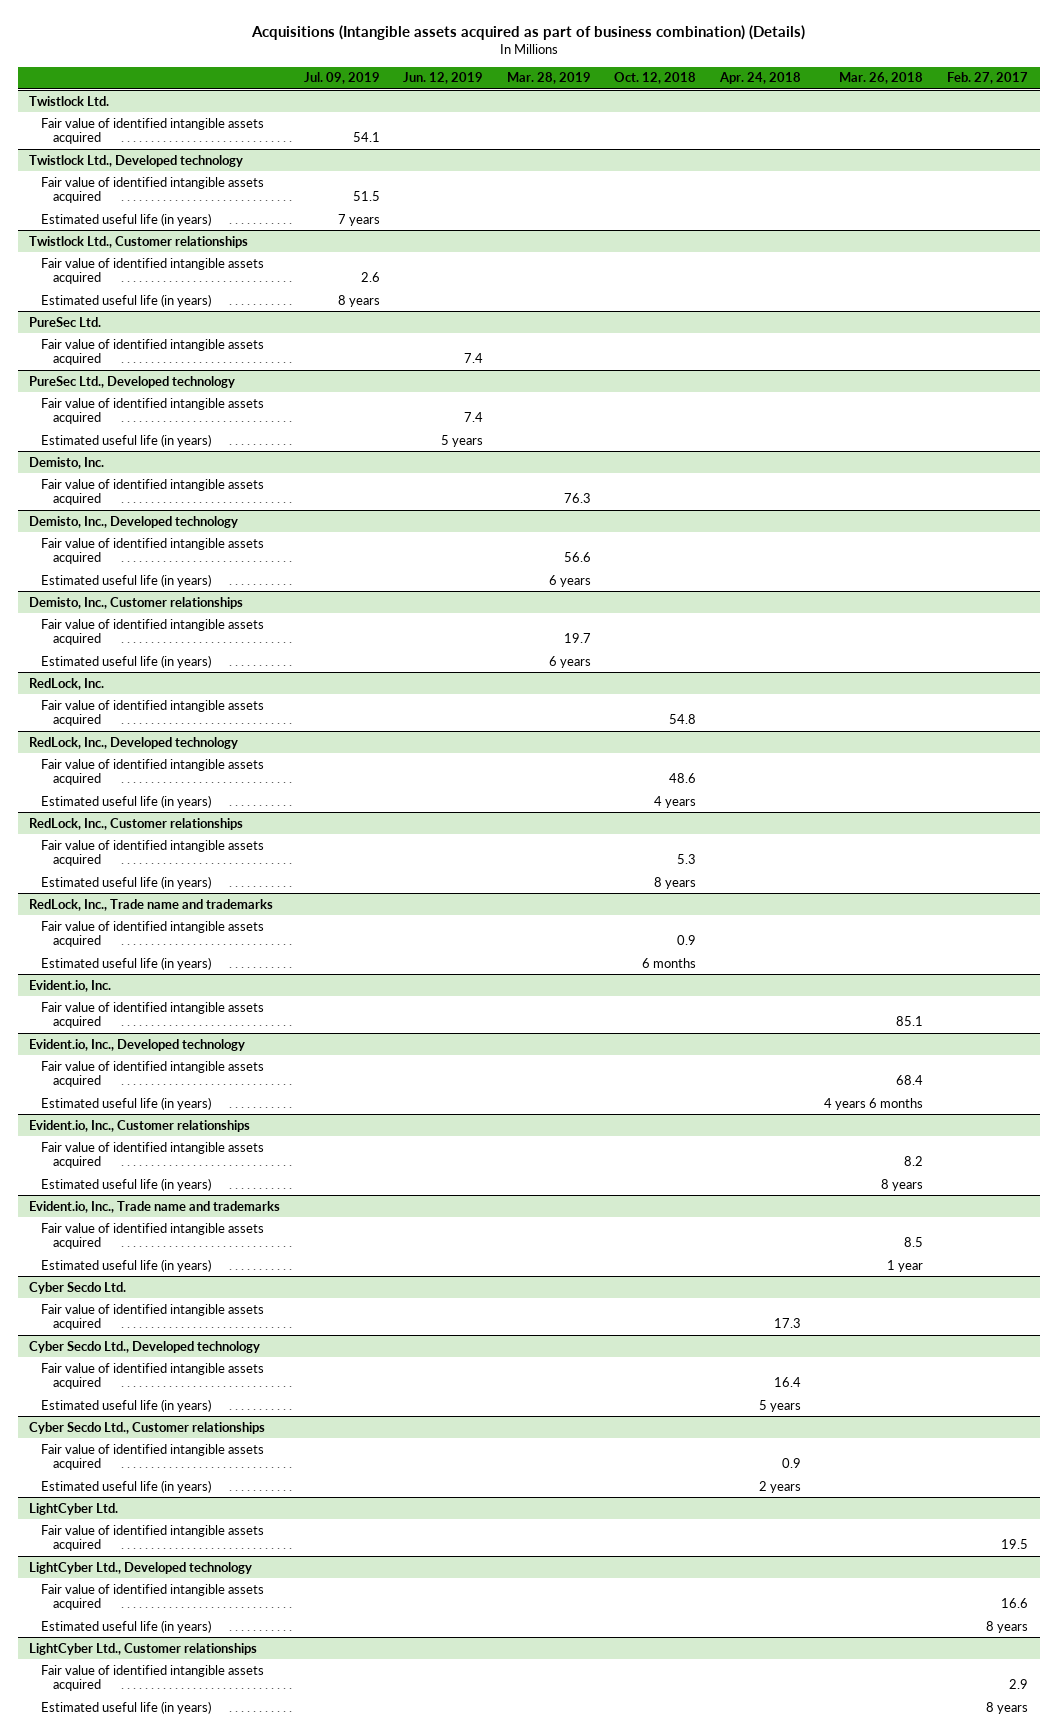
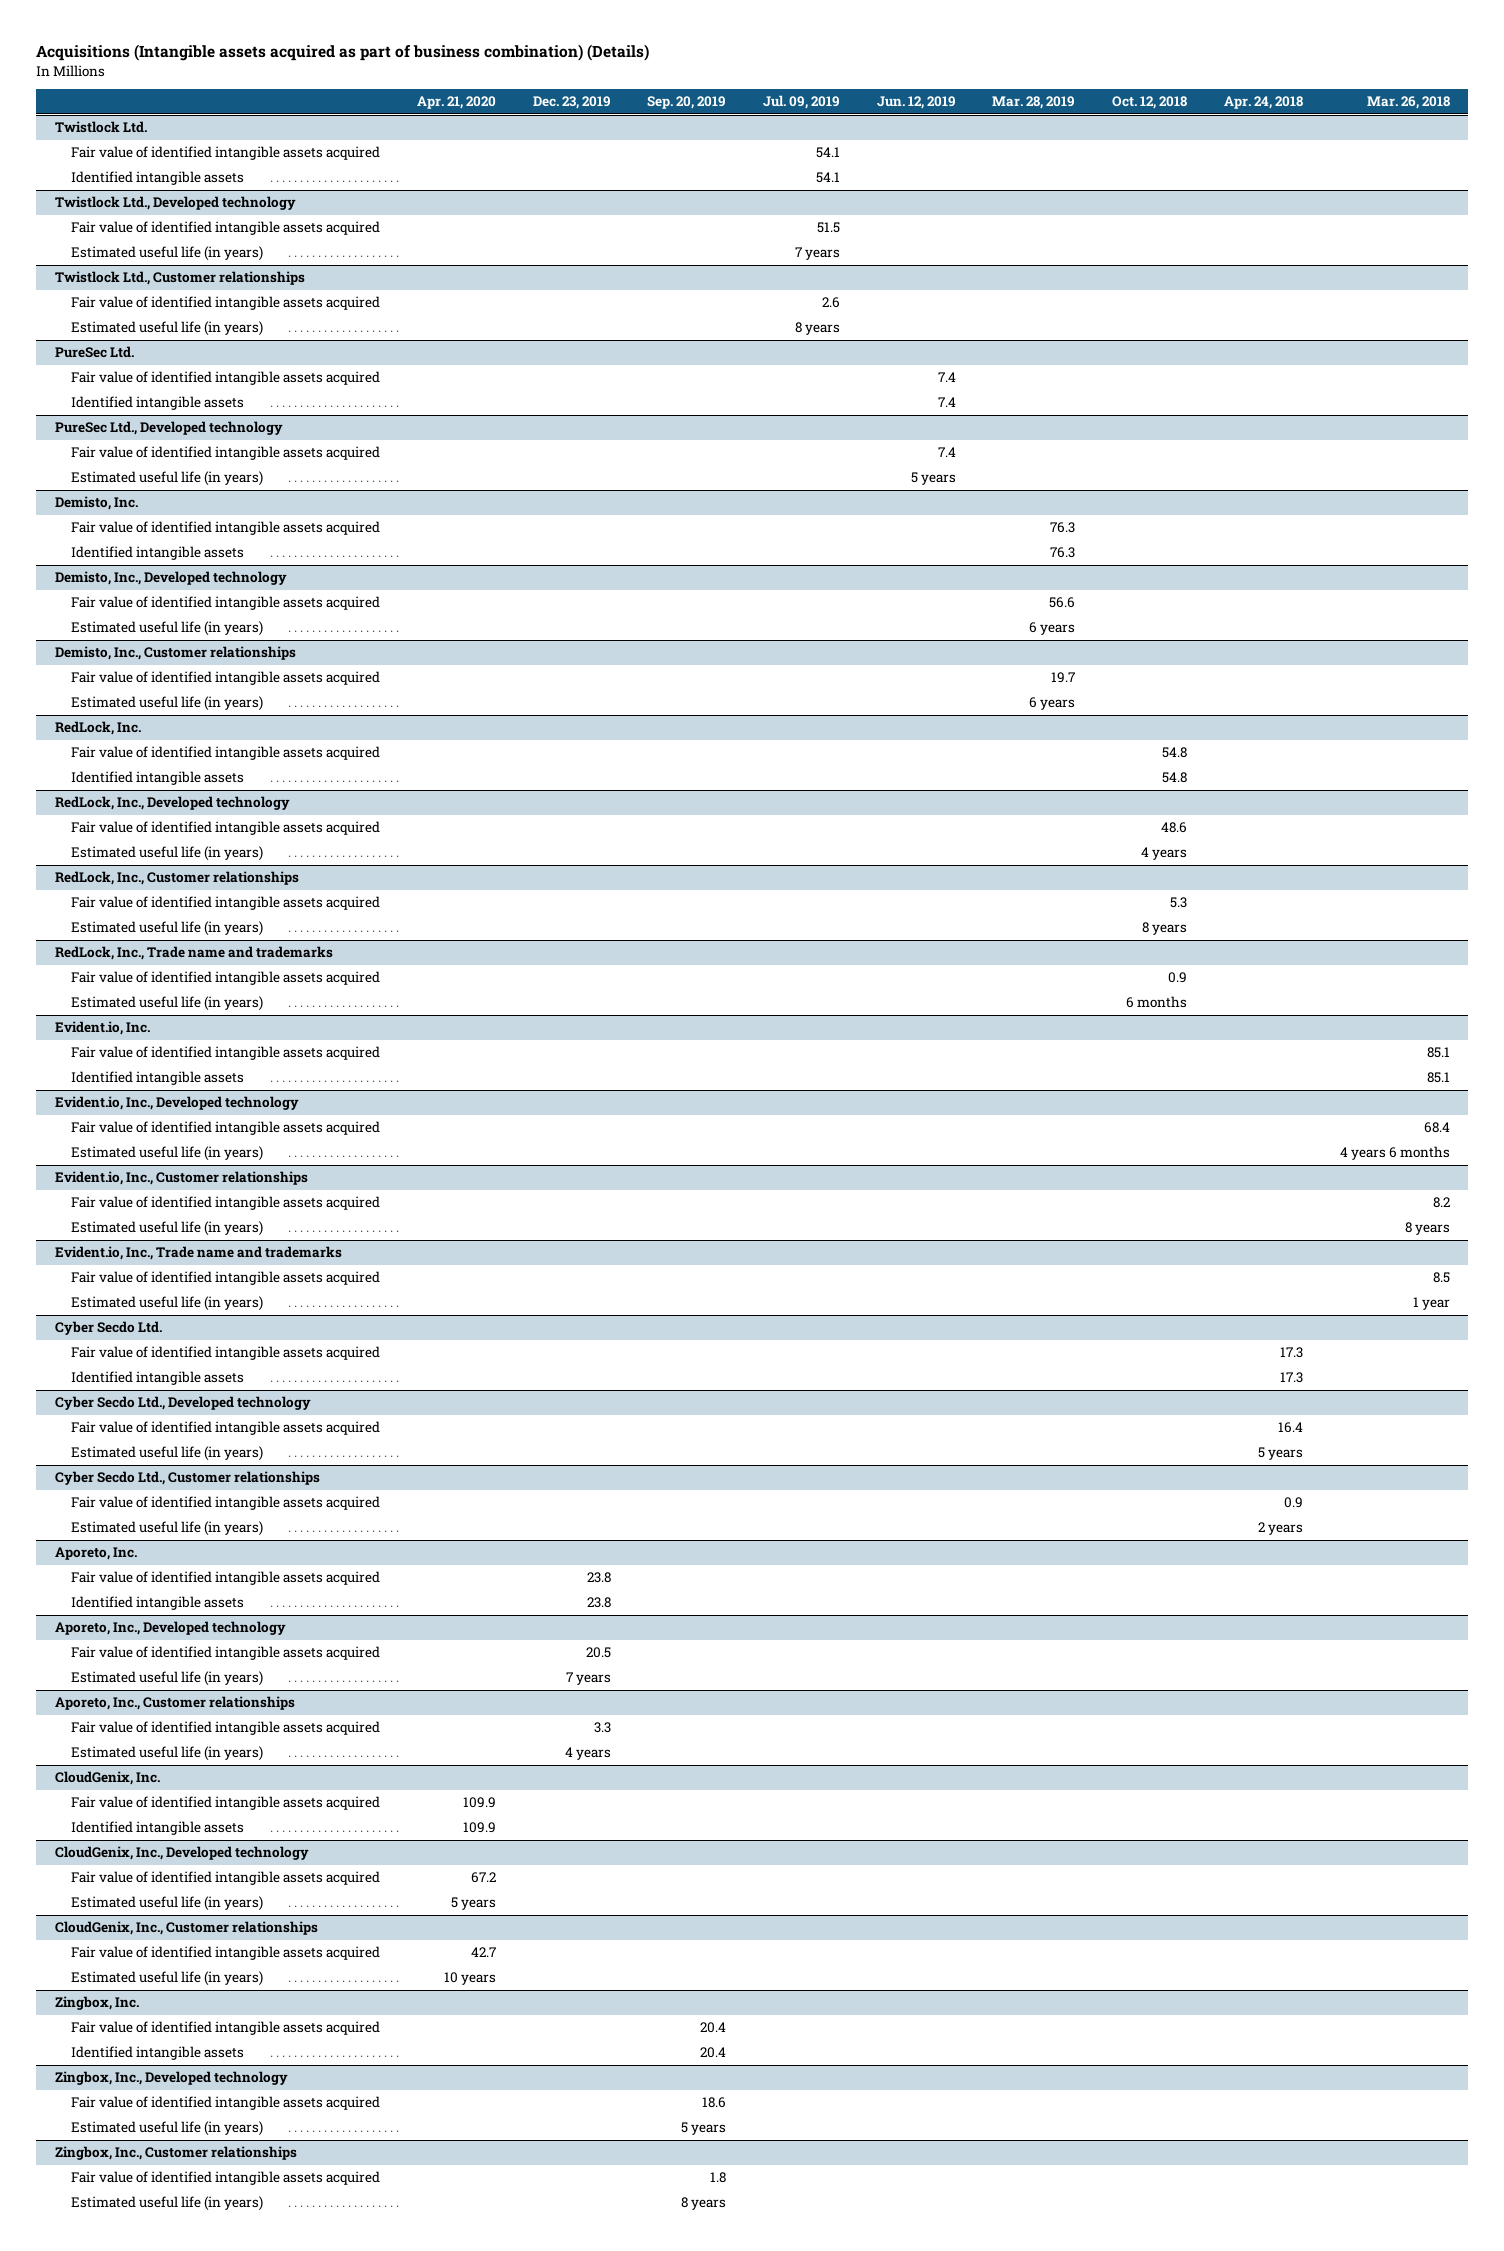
[946,72,1028,85] Feb. 27, 2017 -> none
none -> [417,96,497,110] Apr. 21, 2020
none -> [532,96,611,110] Dec. 23, 2019
none -> [647,96,727,110] Sep. 20, 2019
none -> [71,171,245,186] Identified intangible assets
none -> [71,396,245,411] Identified intangible assets
none -> [71,546,245,561] Identified intangible assets
none -> [71,771,245,786] Identified intangible assets
none -> [71,1071,245,1086] Identified intangible assets
none -> [71,1371,245,1386] Identified intangible assets
[29,1502,119,1515] LightCyber Ltd. -> none
[41,1524,265,1552] Fair value of identified intangible assets acquired -> none
[29,1561,253,1574] LightCyber Ltd., Developed technology -> none
[41,1583,265,1611] Fair value of identified intangible assets acquired -> none
[41,1619,212,1633] Estimated useful life (in years) -> none
[29,1642,258,1655] LightCyber Ltd., Customer relationships -> none
[41,1664,265,1692] Fair value of identified intangible assets acquired -> none
[41,1700,212,1714] Estimated useful life (in years) -> none
none -> [54,1547,137,1561] Aporeto, Inc.
none -> [71,1571,381,1586] Fair value of identified intangible assets acquired
none -> [71,1596,245,1611] Identified intangible assets
none -> [54,1621,286,1636] Aporeto, Inc., Developed technology
none -> [71,1646,381,1661] Fair value of identified intangible assets acquired
none -> [71,1671,264,1687] Estimated useful life (in years)
none -> [54,1696,295,1711] Aporeto, Inc., Customer relationships
none -> [71,1721,381,1736] Fair value of identified intangible assets acquired
none -> [71,1746,264,1762] Estimated useful life (in years)
none -> [54,1771,160,1786] CloudGenix, Inc.
none -> [71,1796,381,1811] Fair value of identified intangible assets acquired
none -> [71,1821,245,1836] Identified intangible assets
none -> [54,1846,309,1861] CloudGenix, Inc., Developed technology
none -> [71,1871,381,1886] Fair value of identified intangible assets acquired
none -> [71,1896,264,1912] Estimated useful life (in years)
none -> [54,1921,318,1936] CloudGenix, Inc., Customer relationships
none -> [71,1946,381,1961] Fair value of identified intangible assets acquired
none -> [71,1971,264,1987] Estimated useful life (in years)
none -> [54,1996,139,2011] Zingbox, Inc.
none -> [71,2021,381,2036] Fair value of identified intangible assets acquired
none -> [71,2046,245,2061] Identified intangible assets
none -> [54,2071,288,2086] Zingbox, Inc., Developed technology
none -> [71,2096,381,2111] Fair value of identified intangible assets acquired
none -> [71,2121,264,2137] Estimated useful life (in years)
none -> [54,2146,297,2161] Zingbox, Inc., Customer relationships
none -> [71,2171,381,2186] Fair value of identified intangible assets acquired
none -> [71,2196,264,2212] Estimated useful life (in years)

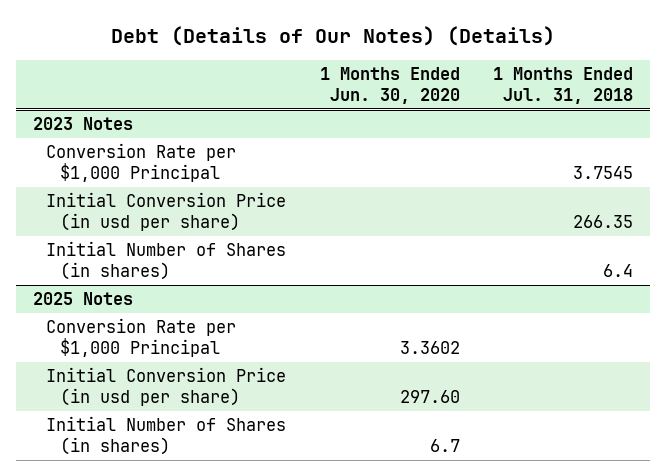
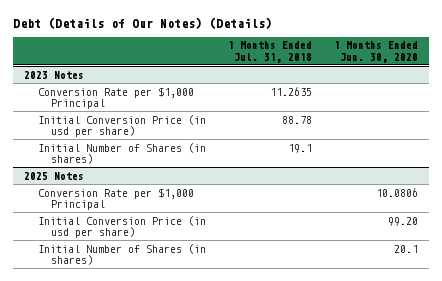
[572,166,633,180] 3.7545 -> [269,86,312,96] 11.2635
[572,215,633,229] 266.35 -> [281,115,312,124] 88.78
[602,264,633,278] 6.4 -> [287,143,312,153] 19.1
[399,341,460,355] 3.3602 -> [375,187,418,197] 10.0806
[399,390,460,404] 297.60 -> [387,216,418,226] 99.20
[429,439,460,453] 6.7 -> [393,244,418,253] 20.1

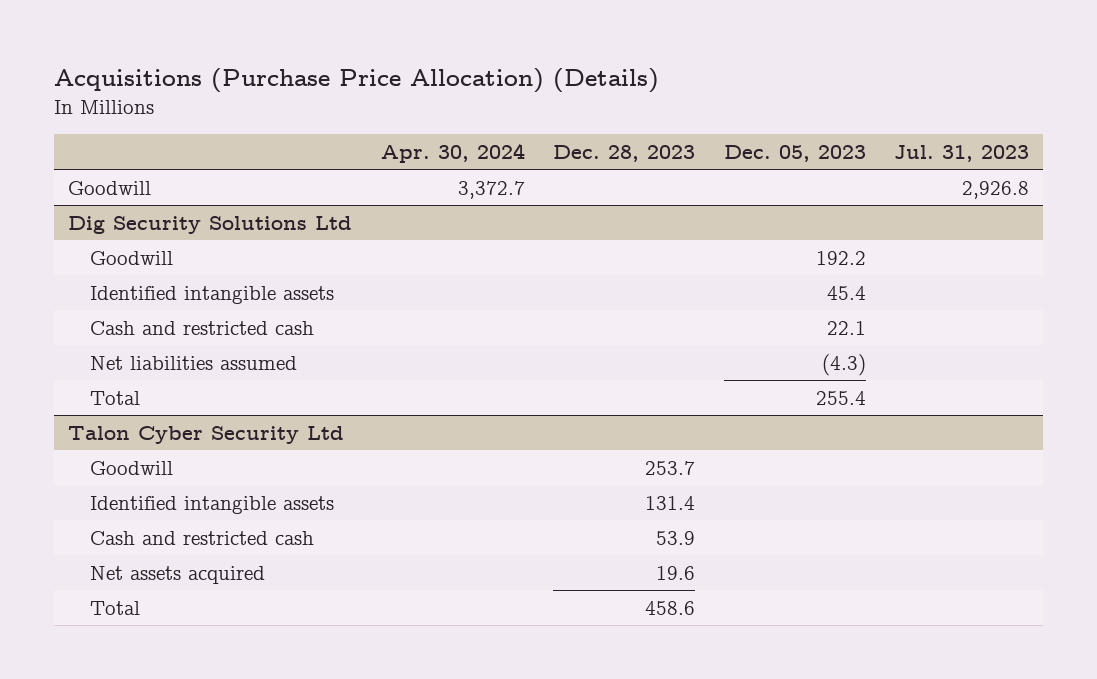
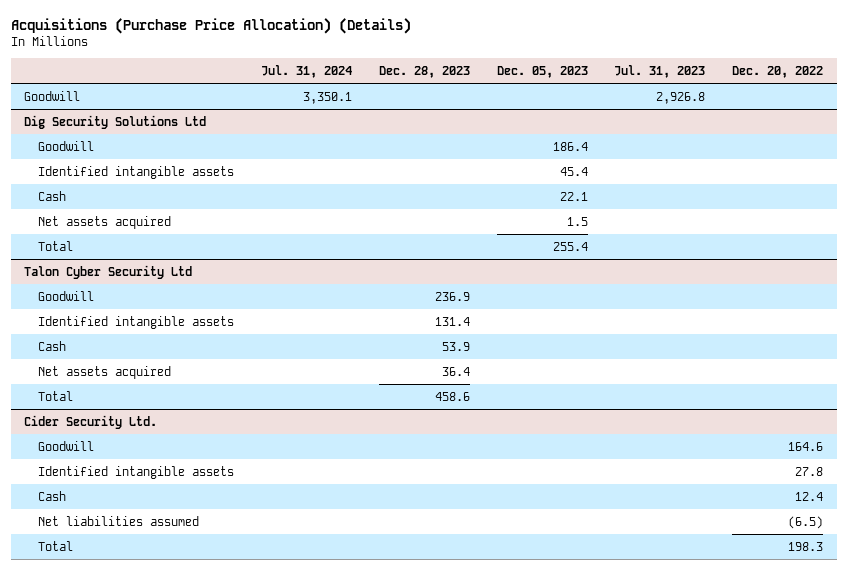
[380,142,525,163] Apr. 30, 2024 -> none
none -> [261,64,353,78] Jul. 31, 2024
none -> [732,65,824,78] Dec. 20, 2022
[815,250,866,265] 192.2 -> [552,141,588,151] 186.4
[90,355,298,370] Net liabilities assumed -> none
[90,320,315,335] Cash and restricted cash -> [38,190,67,201] Cash
none -> [38,215,172,229] Net assets acquired
[645,460,696,475] 253.7 -> [434,291,470,301] 236.9
[90,530,315,545] Cash and restricted cash -> [38,340,67,351] Cash
[656,565,696,580] 19.6 -> [441,366,470,376] 36.4
none -> [24,414,158,429] Cider Security Ltd.
none -> [38,440,95,451] Goodwill
none -> [38,465,235,479] Identified intangible assets
none -> [38,490,67,501] Cash
none -> [38,515,200,526] Net liabilities assumed
none -> [38,540,74,551] Total

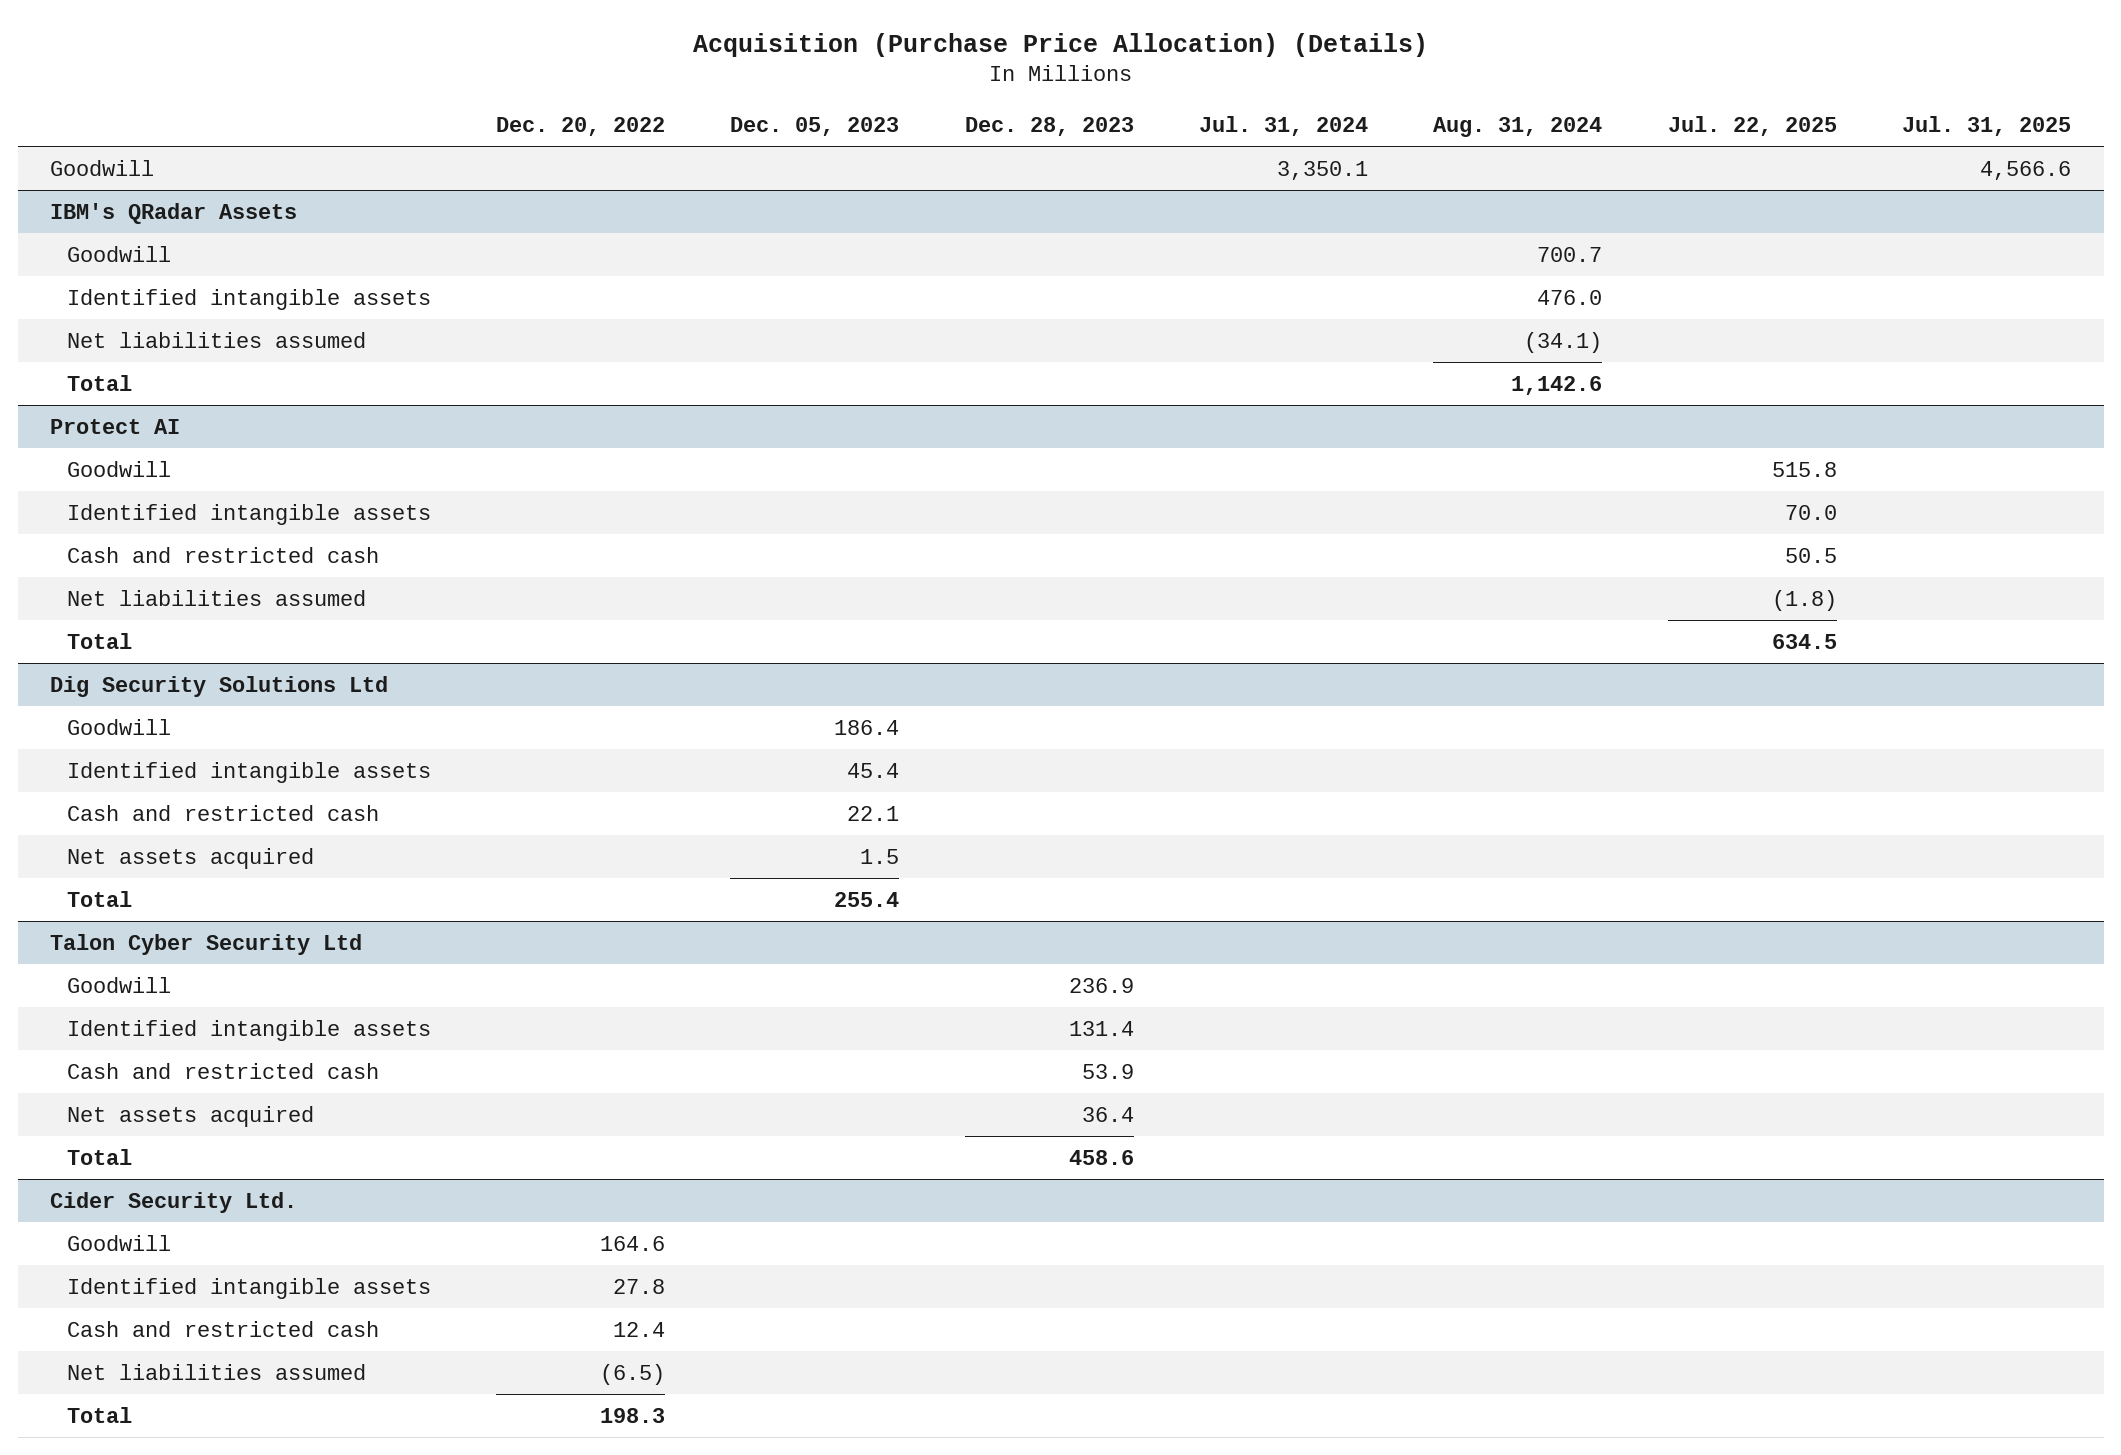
[10,17,411,34] Acquisitions (Purchase Price Allocation) (Details) -> [692,32,1428,57] Acquisition (Purchase Price Allocation) (Details)
[614,64,706,78] Jul. 31, 2023 -> none
none -> [1433,116,1603,137] Aug. 31, 2024
none -> [1667,115,1837,136] Jul. 22, 2025
none -> [1901,115,2071,136] Jul. 31, 2025
none -> [50,202,298,224] IBM's QRadar Assets
none -> [66,245,171,262] Goodwill
none -> [66,288,431,310] Identified intangible assets
none -> [66,331,366,348] Net liabilities assumed
none -> [66,374,132,391] Total
none -> [50,418,181,434] Protect AI
none -> [66,460,171,477] Goodwill
none -> [66,503,431,525] Identified intangible assets
none -> [66,546,379,563] Cash and restricted cash
none -> [66,589,366,606] Net liabilities assumed
none -> [66,632,132,649] Total
[38,190,67,201] Cash -> [66,804,379,821] Cash and restricted cash
[38,340,67,351] Cash -> [66,1062,379,1079] Cash and restricted cash
[38,490,67,501] Cash -> [66,1320,379,1337] Cash and restricted cash

